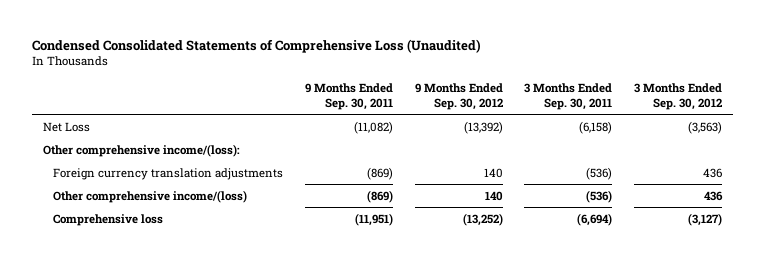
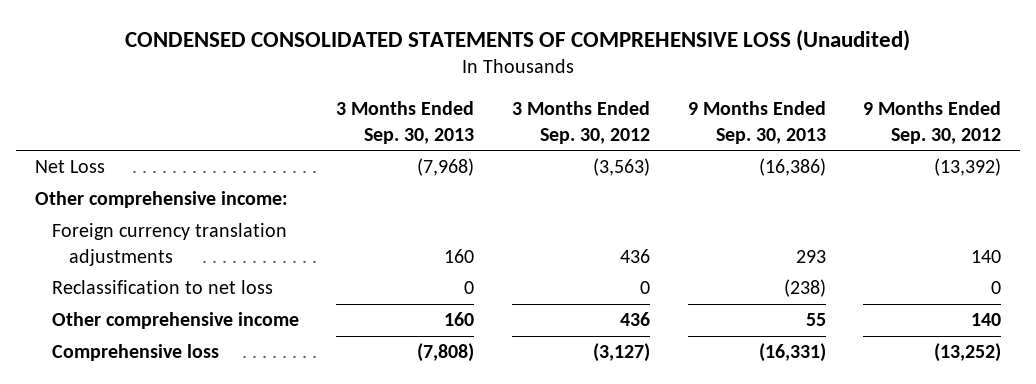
[32,38,482,53] Condensed Consolidated Statements of Comprehensive Loss (Unaudited) -> [124,28,910,51] CONDENSED CONSOLIDATED STATEMENTS OF COMPREHENSIVE LOSS (Unaudited)
[305,83,394,110] 9 Months Ended Sep. 30, 2011 -> none
[524,83,613,110] 3 Months Ended Sep. 30, 2011 -> none
none -> [336,101,475,144] 3 Months Ended Sep. 30, 2013
none -> [687,101,826,144] 9 Months Ended Sep. 30, 2013
[43,143,241,157] Other comprehensive income/(loss): -> [34,191,288,209] Other comprehensive income:
none -> [51,280,273,295] Reclassification to net loss
[53,189,248,203] Other comprehensive income/(loss) -> [51,312,299,330] Other comprehensive income

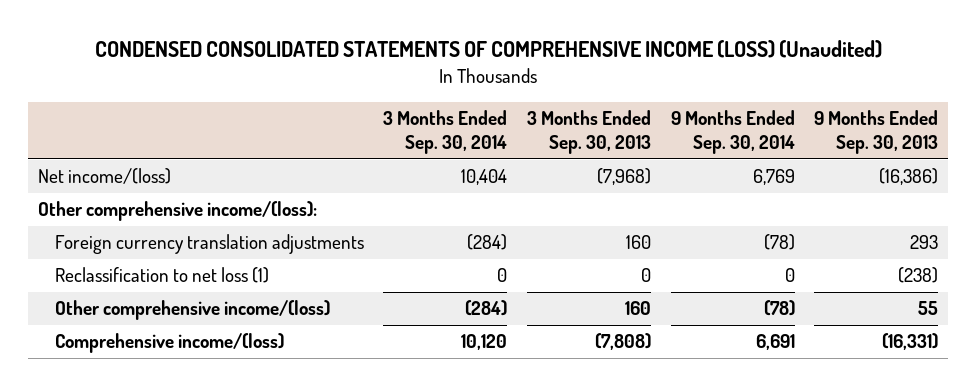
[124,28,910,51] CONDENSED CONSOLIDATED STATEMENTS OF COMPREHENSIVE LOSS (Unaudited) -> [95,40,883,59] CONDENSED CONSOLIDATED STATEMENTS OF COMPREHENSIVE INCOME (LOSS) (Unaudited)
[511,101,650,144] 3 Months Ended Sep. 30, 2012 -> none
[863,101,1002,144] 9 Months Ended Sep. 30, 2012 -> none
none -> [383,110,508,155] 3 Months Ended Sep. 30, 2014
none -> [670,110,795,155] 9 Months Ended Sep. 30, 2014
[34,160,105,174] Net Loss -> [37,168,171,185] Net income/(loss)
[34,191,288,209] Other comprehensive income: -> [37,201,317,222] Other comprehensive income/(loss):
[51,280,273,295] Reclassification to net loss -> [54,267,269,284] Reclassification to net loss (1)
[51,312,299,330] Other comprehensive income -> [54,300,330,321] Other comprehensive income/(loss)
[51,344,219,362] Comprehensive loss -> [54,333,284,354] Comprehensive income/(loss)

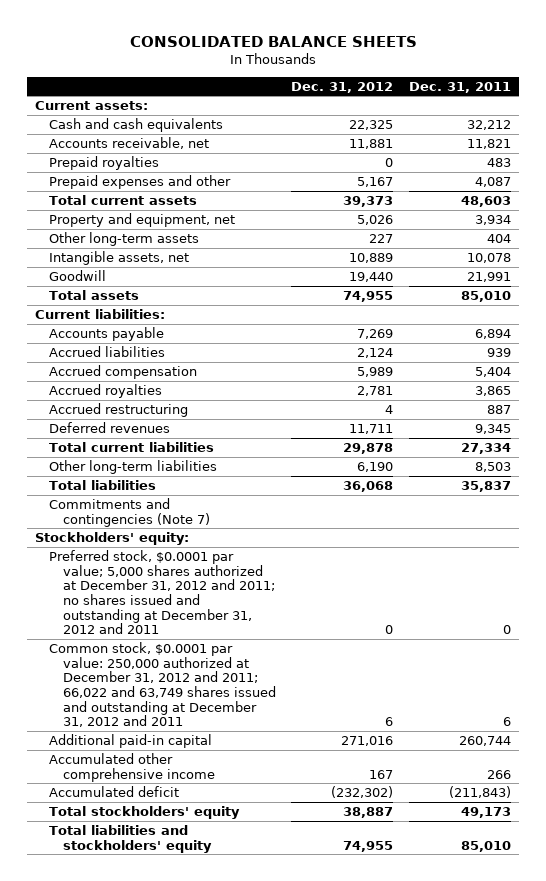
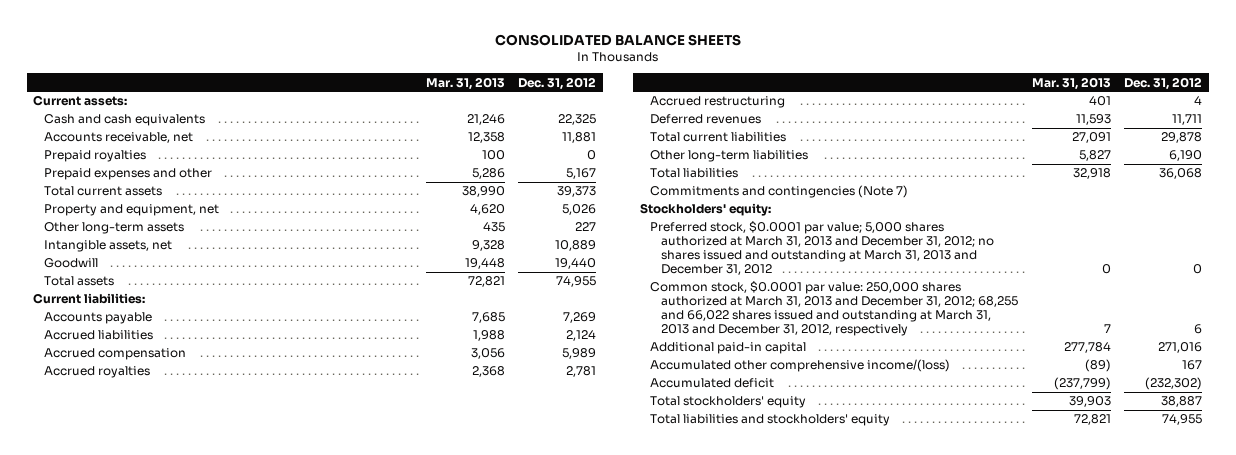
[409,81,512,93] Dec. 31, 2011 -> none
none -> [425,76,505,90] Mar. 31, 2013
[48,549,275,635] Preferred stock, $0.0001 par value; 5,000 shares authorized at December 31, 2012 and 2011; no shares issued and outstanding at December 31, 2012 and 2011 -> [650,221,995,276] Preferred stock, $0.0001 par value; 5,000 shares authorized at March 31, 2013 and December 31, 2012; no shares issued and outstanding at March 31, 2013 and December 31, 2012
[48,641,276,728] Common stock, $0.0001 par value: 250,000 authorized at December 31, 2012 and 2011; 66,022 and 63,749 shares issued and outstanding at December 31, 2012 and 2011 -> [650,281,1019,337] Common stock, $0.0001 par value: 250,000 shares authorized at March 31, 2013 and December 31, 2012; 68,255 and 66,022 shares issued and outstanding at March 31, 2013 and December 31, 2012, respectively
[48,752,215,782] Accumulated other comprehensive income -> [650,359,951,373] Accumulated other comprehensive income/(loss)

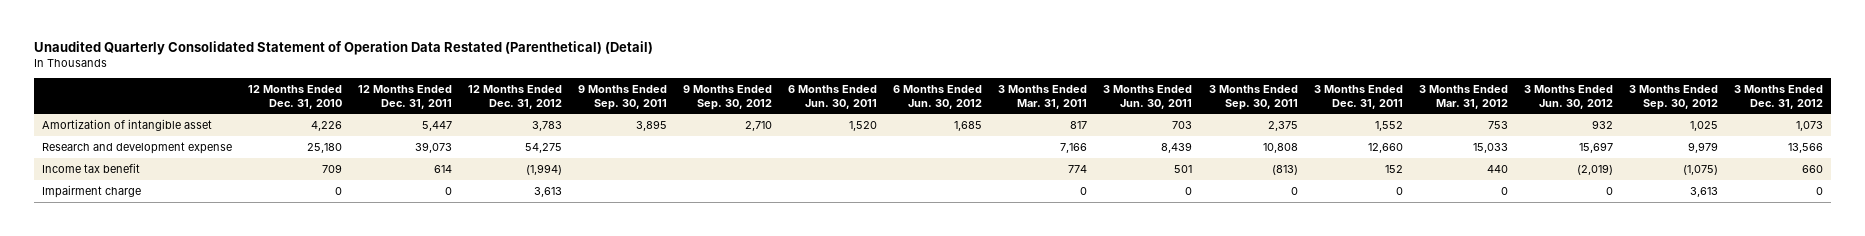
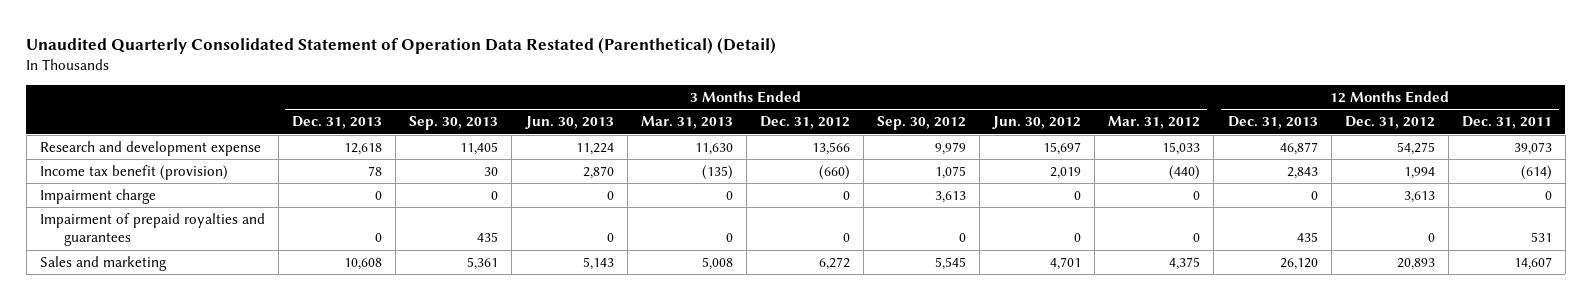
[248,84,343,109] 12 Months Ended Dec. 31, 2010 -> none
[578,84,668,110] 9 Months Ended Sep. 30, 2011 -> none
[683,84,773,110] 9 Months Ended Sep. 30, 2012 -> none
[788,84,878,109] 6 Months Ended Jun. 30, 2011 -> none
[893,84,983,109] 6 Months Ended Jun. 30, 2012 -> none
[998,84,1088,109] 3 Months Ended Mar. 31, 2011 -> none
[1103,84,1193,109] 3 Months Ended Jun. 30, 2011 -> none
[1208,84,1298,110] 3 Months Ended Sep. 30, 2011 -> none
[1313,84,1403,109] 3 Months Ended Dec. 31, 2011 -> none
none -> [292,116,383,130] Dec. 31, 2013
none -> [409,116,499,131] Sep. 30, 2013
none -> [524,116,614,130] Jun. 30, 2013
none -> [640,116,733,130] Mar. 31, 2013
none -> [1227,116,1318,130] Dec. 31, 2013
[42,118,213,131] Amortization of intangible asset -> none
[42,162,141,173] Income tax benefit -> [40,165,229,181] Income tax benefit (provision)
[434,164,453,173] 614 -> [1520,165,1552,181] (614)
[526,163,563,175] (1,994) -> [1403,167,1435,180] 1,994
[1486,164,1508,173] 440 -> [1169,165,1201,181] (440)
[1576,163,1613,175] (2,019) -> [1050,167,1082,180] 2,019
[1682,164,1718,175] (1,075) -> [935,166,967,180] 1,075
[1801,164,1823,173] 660 -> [818,165,850,181] (660)
none -> [40,213,266,247] Impairment of prepaid royalties and guarantees
none -> [40,256,168,272] Sales and marketing

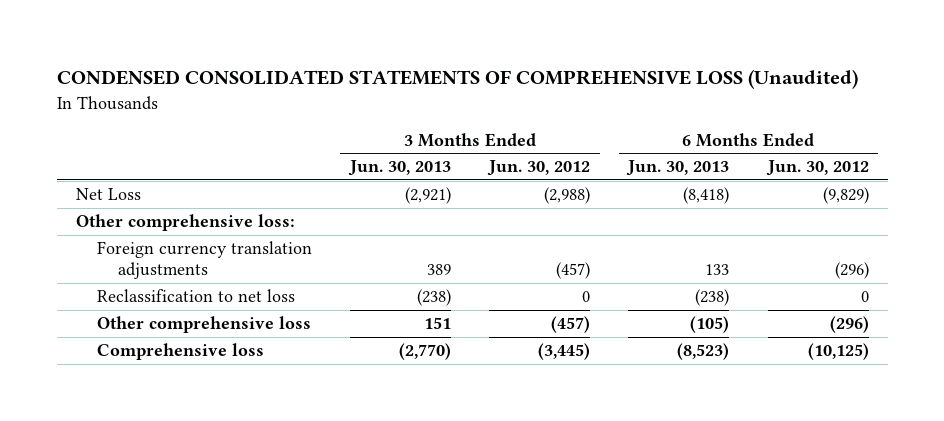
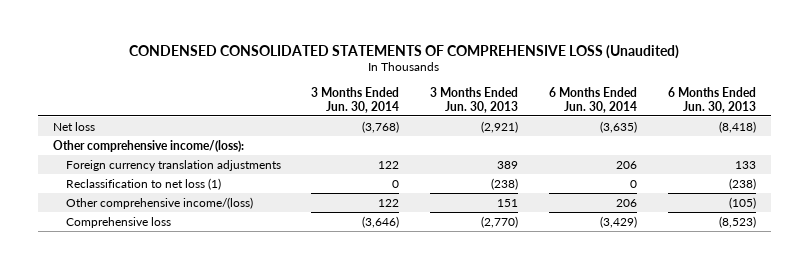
[487,160,591,177] Jun. 30, 2012 -> none
[765,160,869,177] Jun. 30, 2012 -> none
none -> [311,86,400,113] 3 Months Ended Jun. 30, 2014
none -> [549,86,638,113] 6 Months Ended Jun. 30, 2014
[75,188,141,201] Net Loss -> [52,121,95,131] Net loss
[75,214,295,232] Other comprehensive loss: -> [52,139,244,152] Other comprehensive income/(loss):
[96,289,295,303] Reclassification to net loss -> [65,177,221,190] Reclassification to net loss (1)
[96,316,311,334] Other comprehensive loss -> [65,196,253,209] Other comprehensive income/(loss)

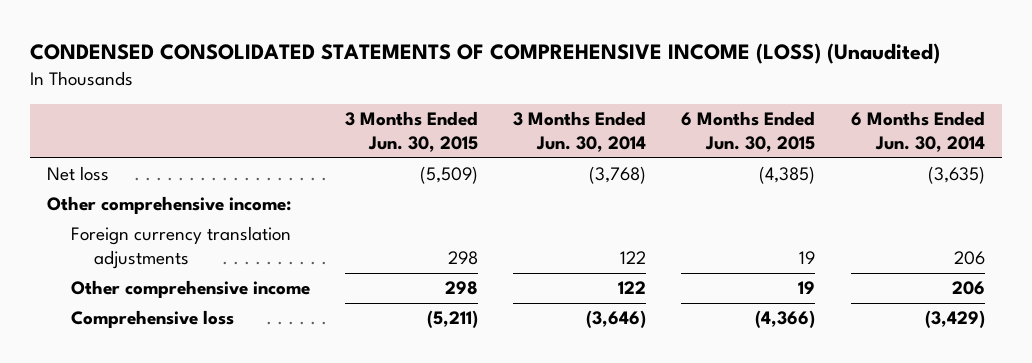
[129,44,680,59] CONDENSED CONSOLIDATED STATEMENTS OF COMPREHENSIVE LOSS (Unaudited) -> [29,43,940,65] CONDENSED CONSOLIDATED STATEMENTS OF COMPREHENSIVE INCOME (LOSS) (Unaudited)
[430,86,519,113] 3 Months Ended Jun. 30, 2013 -> none
[667,86,756,113] 6 Months Ended Jun. 30, 2013 -> none
none -> [344,111,478,153] 3 Months Ended Jun. 30, 2015
none -> [681,111,816,153] 6 Months Ended Jun. 30, 2015
[52,139,244,152] Other comprehensive income/(loss): -> [47,196,292,215] Other comprehensive income:
[65,177,221,190] Reclassification to net loss (1) -> none
[65,196,253,209] Other comprehensive income/(loss) -> [70,280,310,299] Other comprehensive income

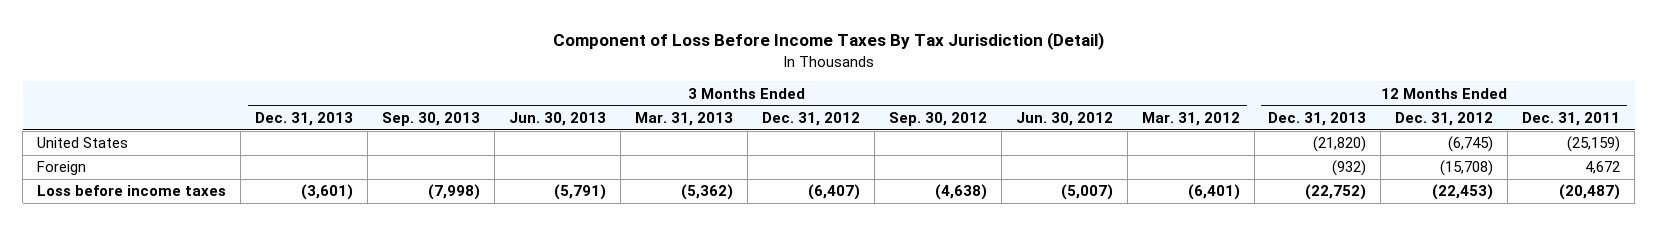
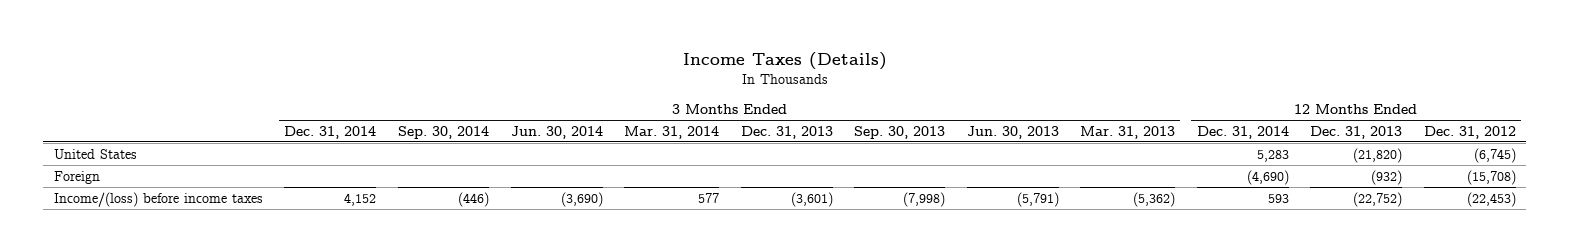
[552,32,1104,51] Component of Loss Before Income Taxes By Tax Jurisdiction (Detail) -> [682,52,887,71] Income Taxes (Details)
[761,112,860,127] Dec. 31, 2012 -> none
[888,112,987,127] Sep. 30, 2012 -> none
[1015,112,1113,127] Jun. 30, 2012 -> none
[1141,112,1240,127] Mar. 31, 2012 -> none
[1522,112,1621,127] Dec. 31, 2011 -> none
none -> [284,125,377,139] Dec. 31, 2014
none -> [397,125,489,139] Sep. 30, 2014
none -> [510,125,603,139] Jun. 30, 2014
none -> [624,125,720,139] Mar. 31, 2014
none -> [1196,125,1289,139] Dec. 31, 2014
[37,185,227,197] Loss before income taxes -> [53,191,263,207] Income/(loss) before income taxes

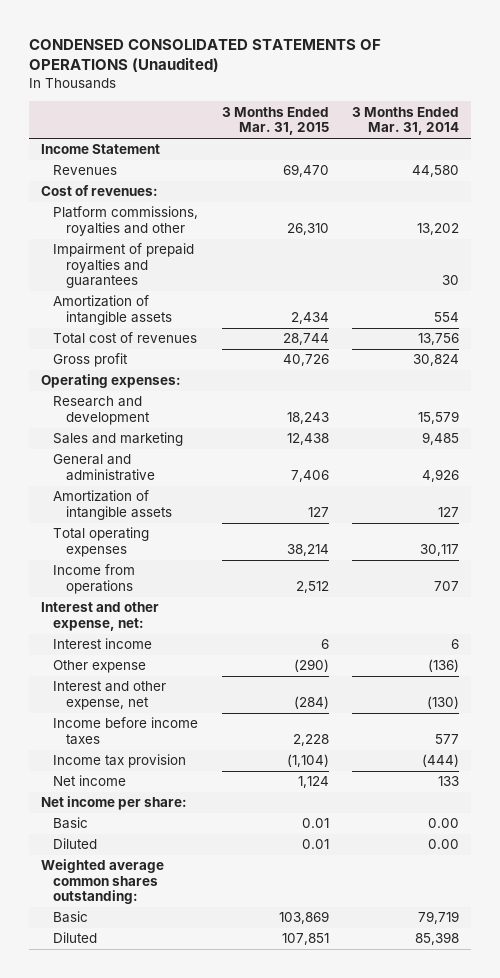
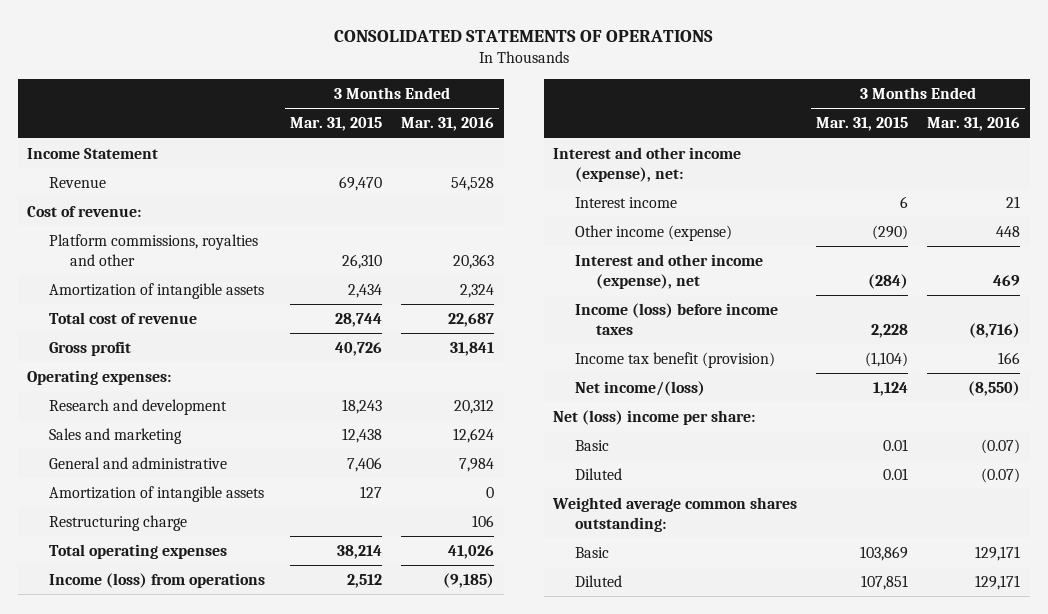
[28,38,381,73] CONDENSED CONSOLIDATED STATEMENTS OF OPERATIONS (Unaudited) -> [333,30,713,43] CONSOLIDATED STATEMENTS OF OPERATIONS
[352,106,460,136] 3 Months Ended Mar. 31, 2014 -> none
none -> [401,117,495,132] Mar. 31, 2016
[53,165,118,176] Revenues -> [48,176,106,188] Revenue
[40,185,158,197] Cost of revenues: -> [27,205,142,217] Cost of revenue:
[53,243,195,289] Impairment of prepaid royalties and guarantees -> none
[53,332,198,345] Total cost of revenues -> [48,311,197,324] Total cost of revenue
none -> [48,514,187,531] Restructuring charge
[53,564,136,594] Income from operations -> [48,572,265,588] Income (loss) from operations
[40,602,159,631] Interest and other expense, net: -> [553,146,742,183] Interest and other income (expense), net:
[53,660,147,674] Other expense -> [574,224,732,241] Other income (expense)
[53,681,167,710] Interest and other expense, net -> [574,253,763,290] Interest and other income (expense), net
[53,717,199,745] Income before income taxes -> [574,302,778,336] Income (loss) before income taxes
[53,754,187,769] Income tax provision -> [574,351,775,368] Income tax benefit (provision)
[53,775,127,787] Net income -> [574,380,705,396] Net income/(loss)
[40,796,187,811] Net income per share: -> [553,409,756,425] Net (loss) income per share:

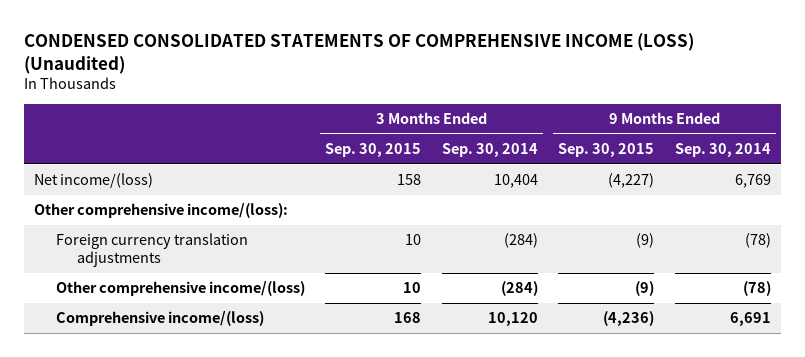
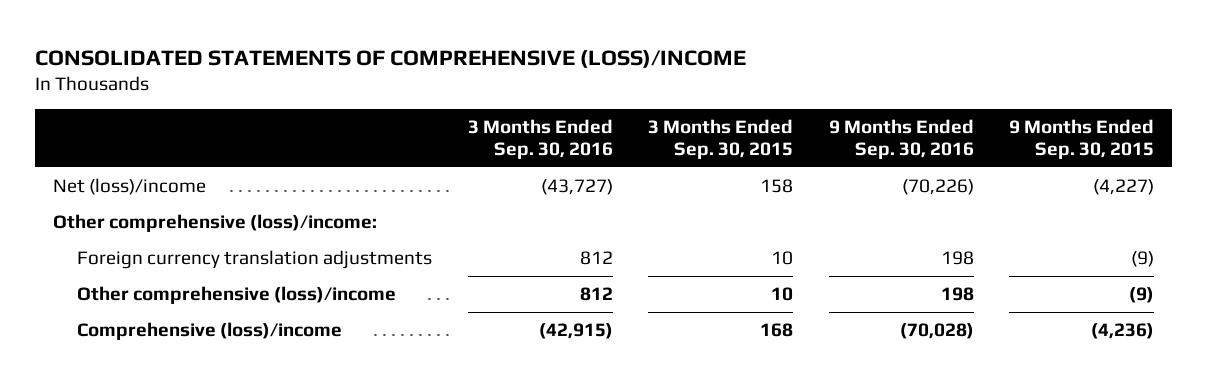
[24,32,695,74] CONDENSED CONSOLIDATED STATEMENTS OF COMPREHENSIVE INCOME (LOSS) (Unaudited) -> [35,49,747,68] CONSOLIDATED STATEMENTS OF COMPREHENSIVE (LOSS)/INCOME
[441,143,538,158] Sep. 30, 2014 -> none
[674,143,771,158] Sep. 30, 2014 -> none
none -> [467,118,613,160] 3 Months Ended Sep. 30, 2016
none -> [828,118,974,160] 9 Months Ended Sep. 30, 2016
[34,173,154,189] Net income/(loss) -> [52,177,206,195] Net (loss)/income
[34,203,289,219] Other comprehensive income/(loss): -> [52,213,377,232] Other comprehensive (loss)/income:
[55,281,305,297] Other comprehensive income/(loss) -> [76,285,396,304] Other comprehensive (loss)/income
[55,311,264,327] Comprehensive income/(loss) -> [76,321,342,340] Comprehensive (loss)/income

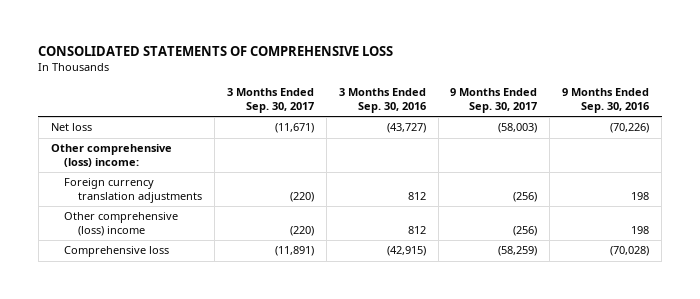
[35,49,747,68] CONSOLIDATED STATEMENTS OF COMPREHENSIVE (LOSS)/INCOME -> [38,45,394,56] CONSOLIDATED STATEMENTS OF COMPREHENSIVE LOSS
[648,118,794,160] 3 Months Ended Sep. 30, 2015 -> none
[1009,118,1155,160] 9 Months Ended Sep. 30, 2015 -> none
none -> [226,88,314,113] 3 Months Ended Sep. 30, 2017
none -> [450,88,538,113] 9 Months Ended Sep. 30, 2017
[52,177,206,195] Net (loss)/income -> [50,123,92,132] Net loss
[52,213,377,232] Other comprehensive (loss)/income: -> [50,144,172,167] Other comprehensive (loss) income:
[76,285,396,304] Other comprehensive (loss)/income -> [64,212,179,236] Other comprehensive (loss) income
[76,321,342,340] Comprehensive (loss)/income -> [64,246,170,258] Comprehensive loss

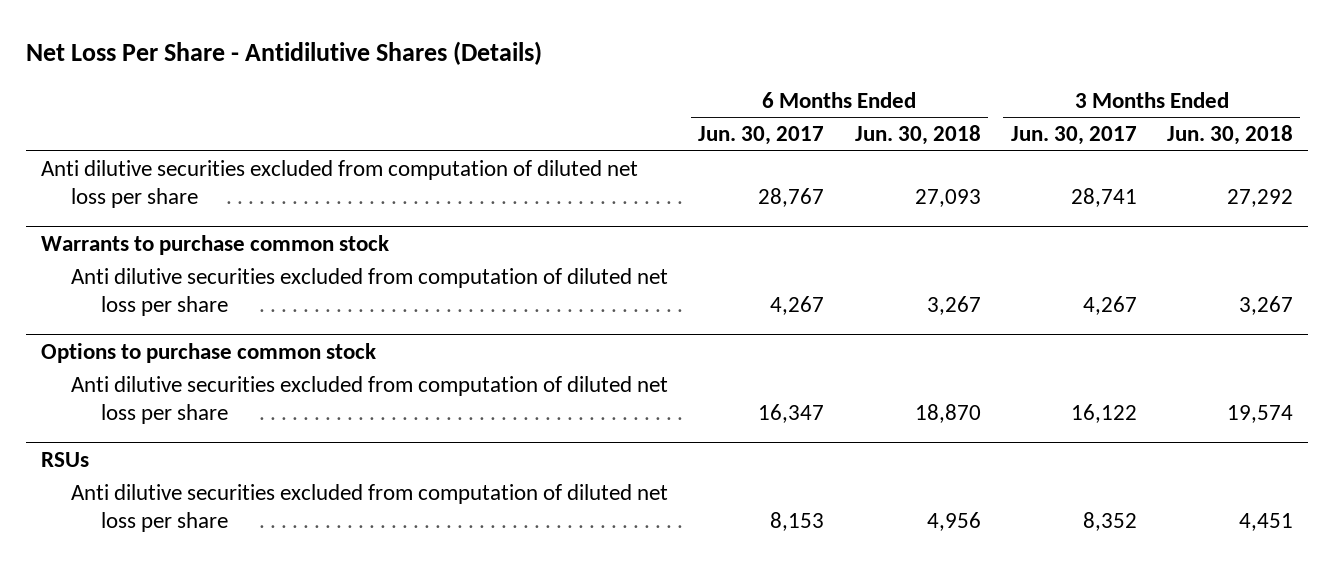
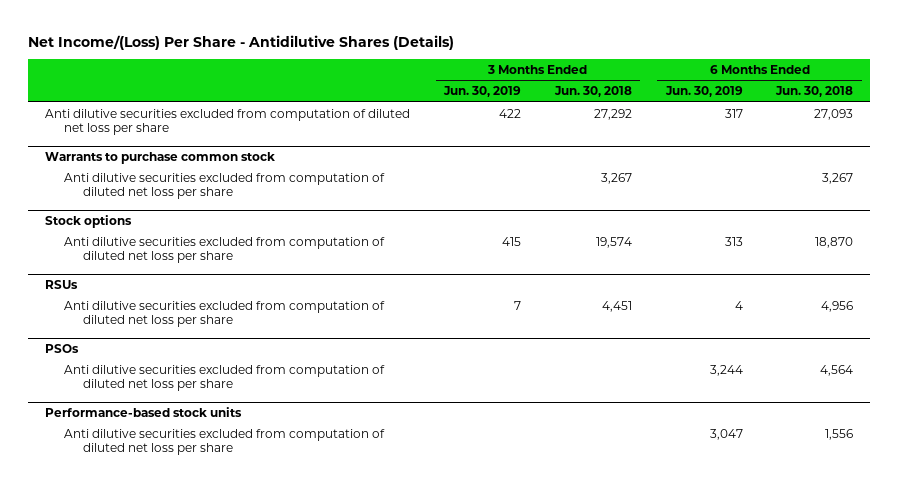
[26,41,543,66] Net Loss Per Share - Antidilutive Shares (Details) -> [28,35,455,51] Net Income/(Loss) Per Share - Antidilutive Shares (Details)
[698,126,825,146] Jun. 30, 2017 -> none
[1010,126,1137,146] Jun. 30, 2017 -> none
none -> [443,86,522,98] Jun. 30, 2019
none -> [664,86,743,98] Jun. 30, 2019
[41,342,377,363] Options to purchase common stock -> [45,215,133,229] Stock options
none -> [45,344,80,354] PSOs
none -> [63,364,385,392] Anti dilutive securities excluded from computation of diluted net loss per share
none -> [45,407,243,418] Performance-based stock units
none -> [63,428,385,456] Anti dilutive securities excluded from computation of diluted net loss per share

